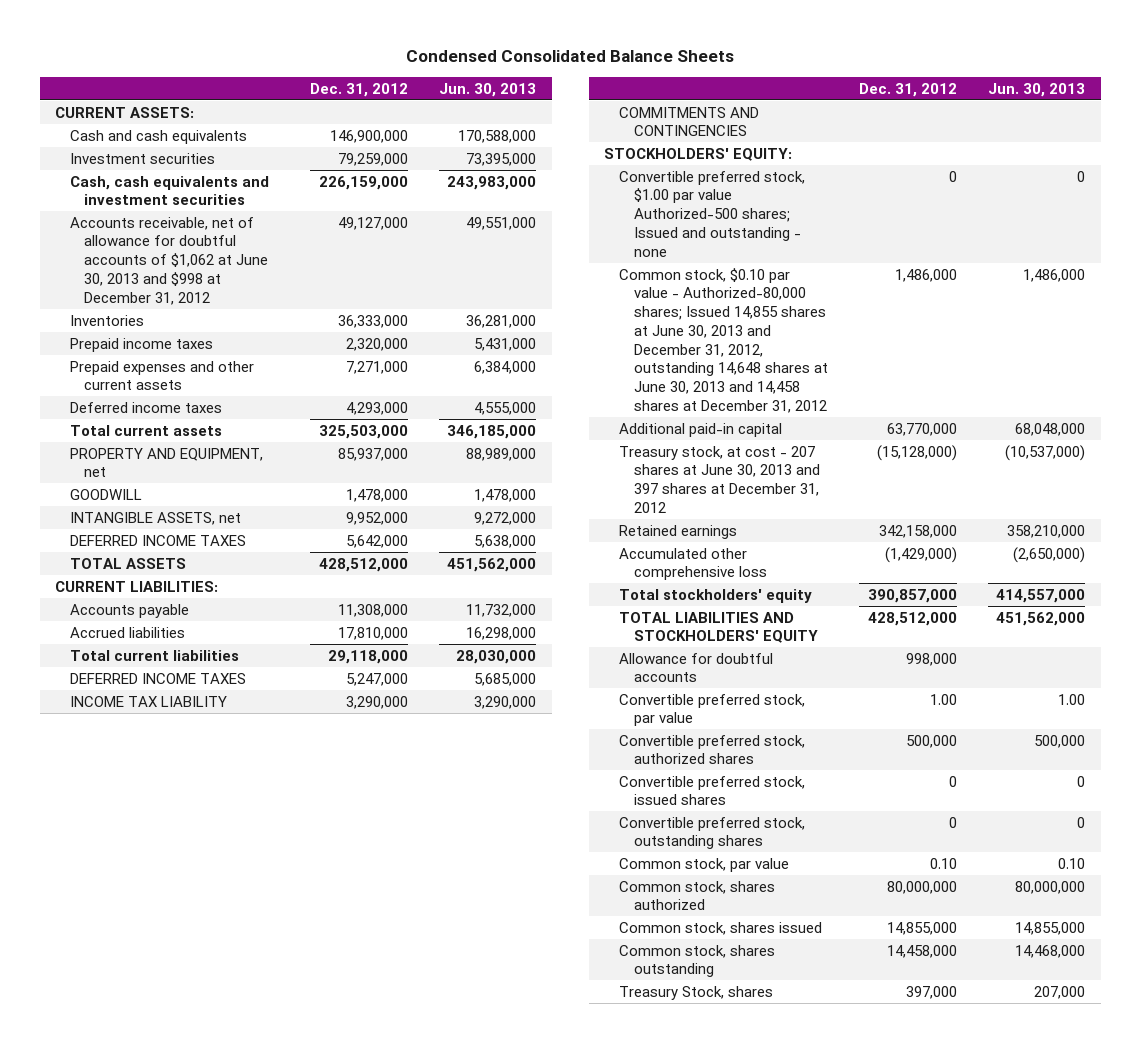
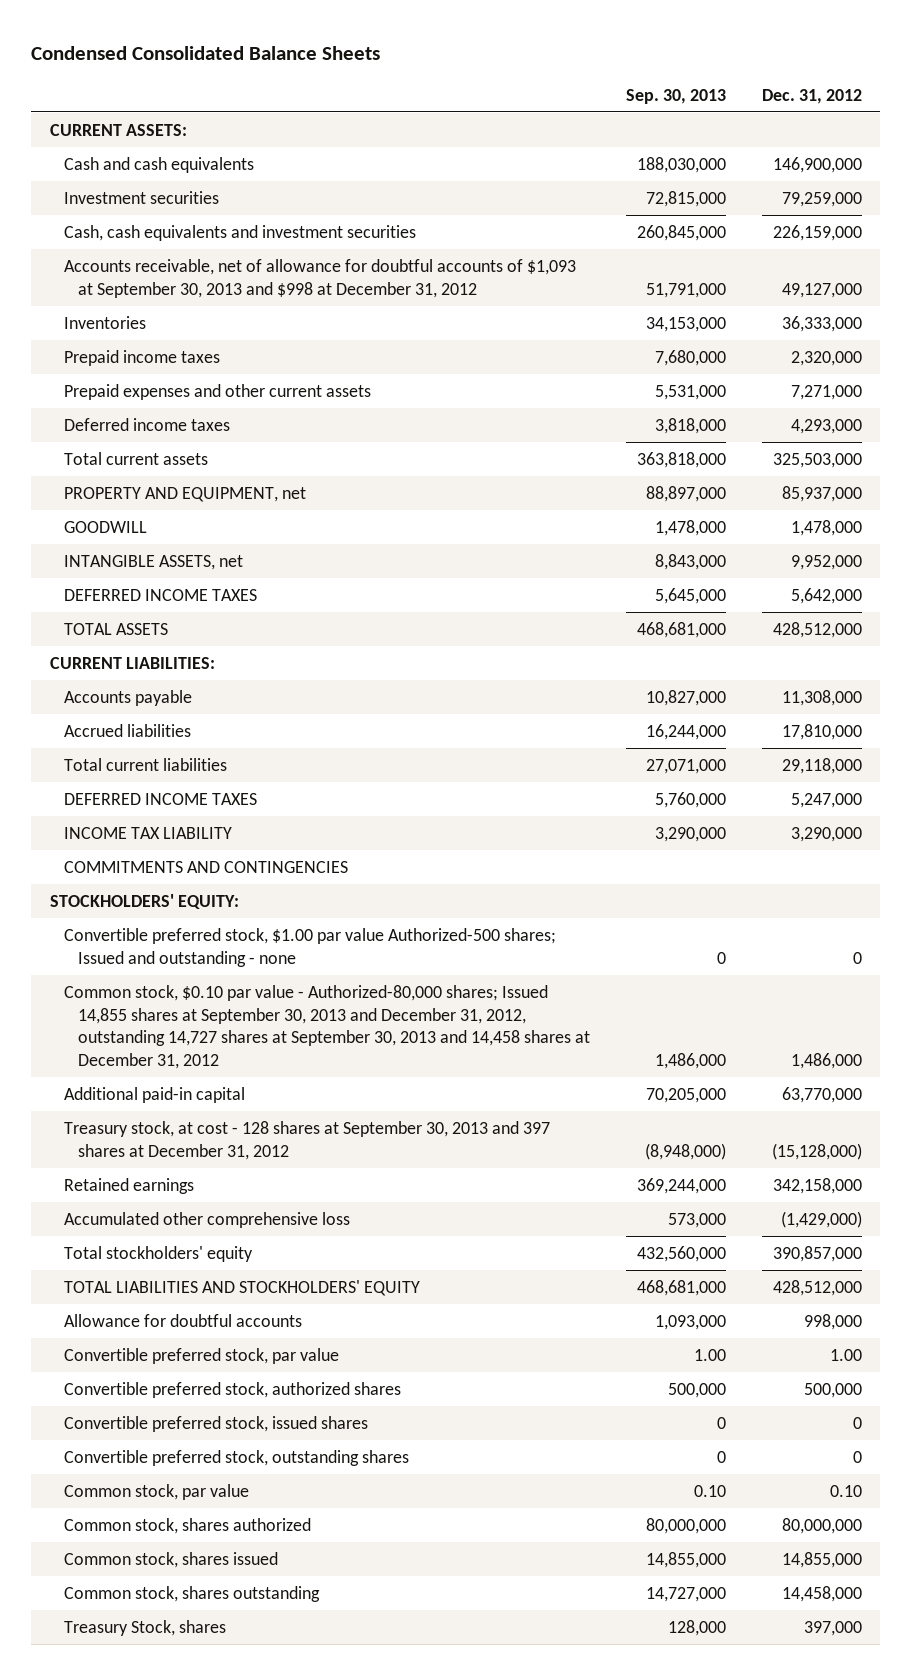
[439,82,537,97] Jun. 30, 2013 -> none
none -> [625,88,726,104] Sep. 30, 2013
[69,216,269,305] Accounts receivable, net of allowance for doubtful accounts of $1,062 at June 30, 2013 and $998 at December 31, 2012 -> [63,258,576,298] Accounts receivable, net of allowance for doubtful accounts of $1,093 at September 30, 2013 and $998 at December 31, 2012
[619,267,828,413] Common stock, $0.10 par value - Authorized-80,000 shares; Issued 14,855 shares at June 30, 2013 and December 31, 2012, outstanding 14,648 shares at June 30, 2013 and 14,458 shares at December 31, 2012 -> [63,984,590,1069] Common stock, $0.10 par value - Authorized-80,000 shares; Issued 14,855 shares at September 30, 2013 and December 31, 2012, outstanding 14,727 shares at September 30, 2013 and 14,458 shares at December 31, 2012
[619,445,820,513] Treasury stock, at cost - 207 shares at June 30, 2013 and 397 shares at December 31, 2012 -> [63,1120,550,1160] Treasury stock, at cost - 128 shares at September 30, 2013 and 397 shares at December 31, 2012

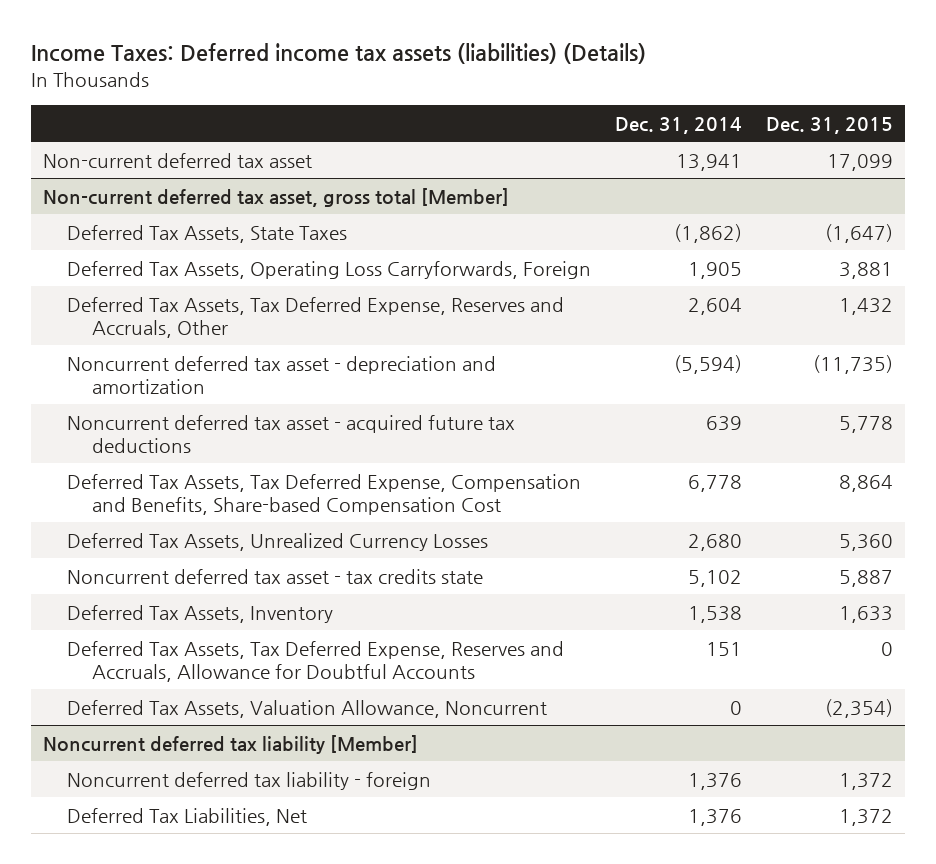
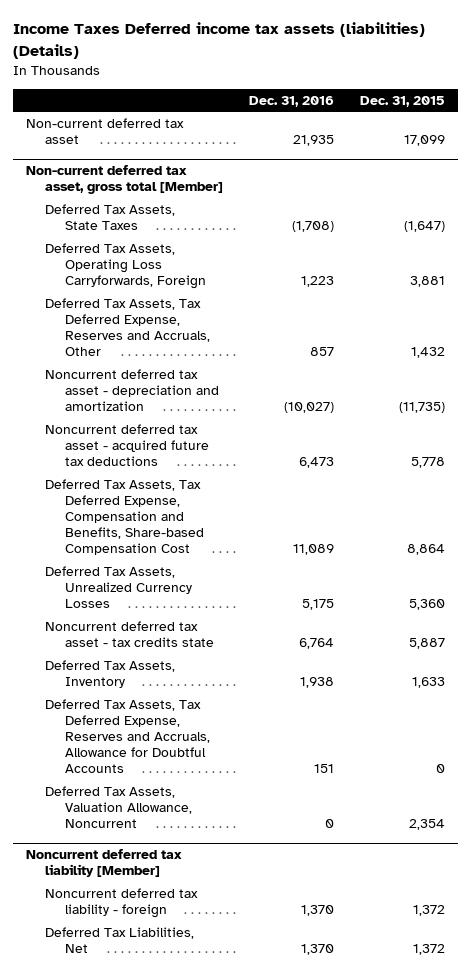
[30,43,646,65] Income Taxes: Deferred income tax assets (liabilities) (Details) -> [12,22,425,59] Income Taxes Deferred income tax assets (liabilities) (Details)
[615,116,743,134] Dec. 31, 2014 -> none
none -> [249,95,335,107] Dec. 31, 2016
[825,698,894,718] (2,354) -> [408,819,445,831] 2,354

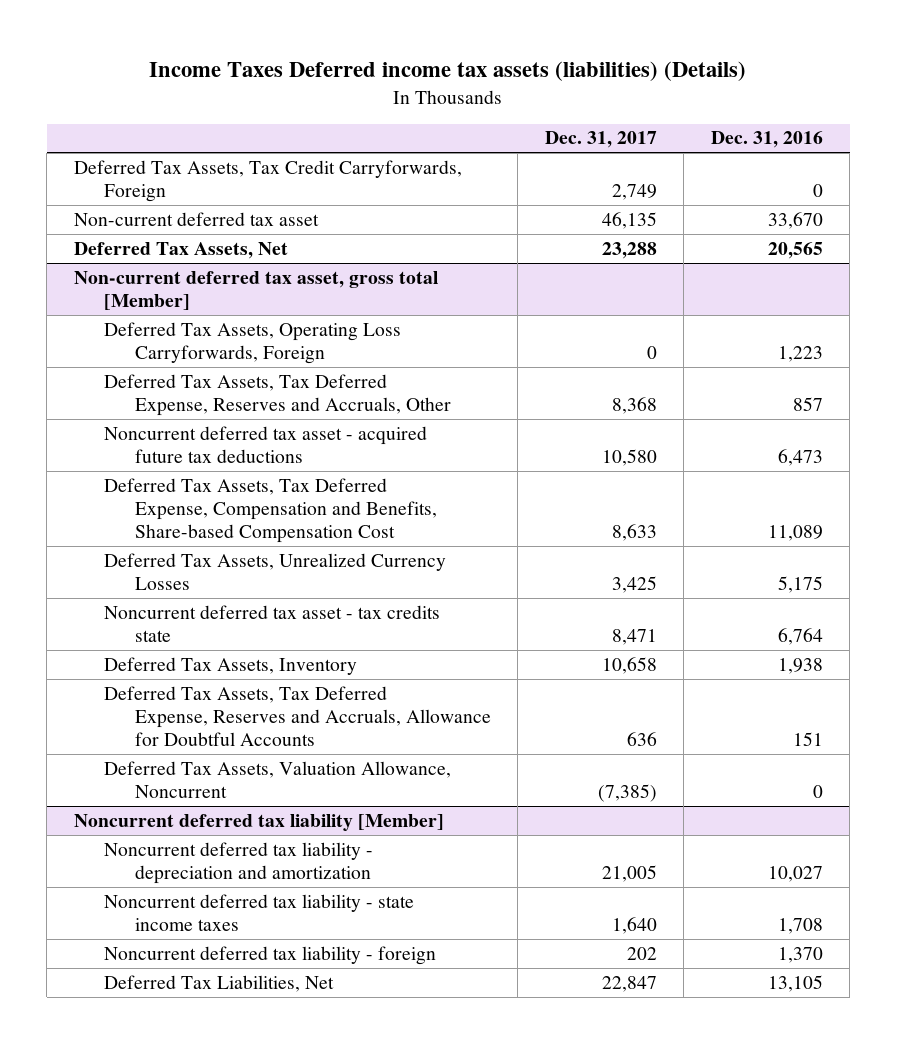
[359,95,445,107] Dec. 31, 2015 -> none
none -> [544,131,657,149] Dec. 31, 2017
none -> [73,159,462,203] Deferred Tax Assets, Tax Credit Carryforwards, Foreign
[293,135,335,147] 21,935 -> [767,211,823,229] 33,670
none -> [73,241,288,259] Deferred Tax Assets, Net
[45,204,176,231] Deferred Tax Assets, State Taxes -> none
[45,369,220,412] Noncurrent deferred tax asset - depreciation and amortization -> none
none -> [104,841,374,885] Noncurrent deferred tax liability - depreciation and amortization
none -> [104,893,415,932] Noncurrent deferred tax liability - state income taxes
[301,944,335,956] 1,370 -> [767,974,823,992] 13,105

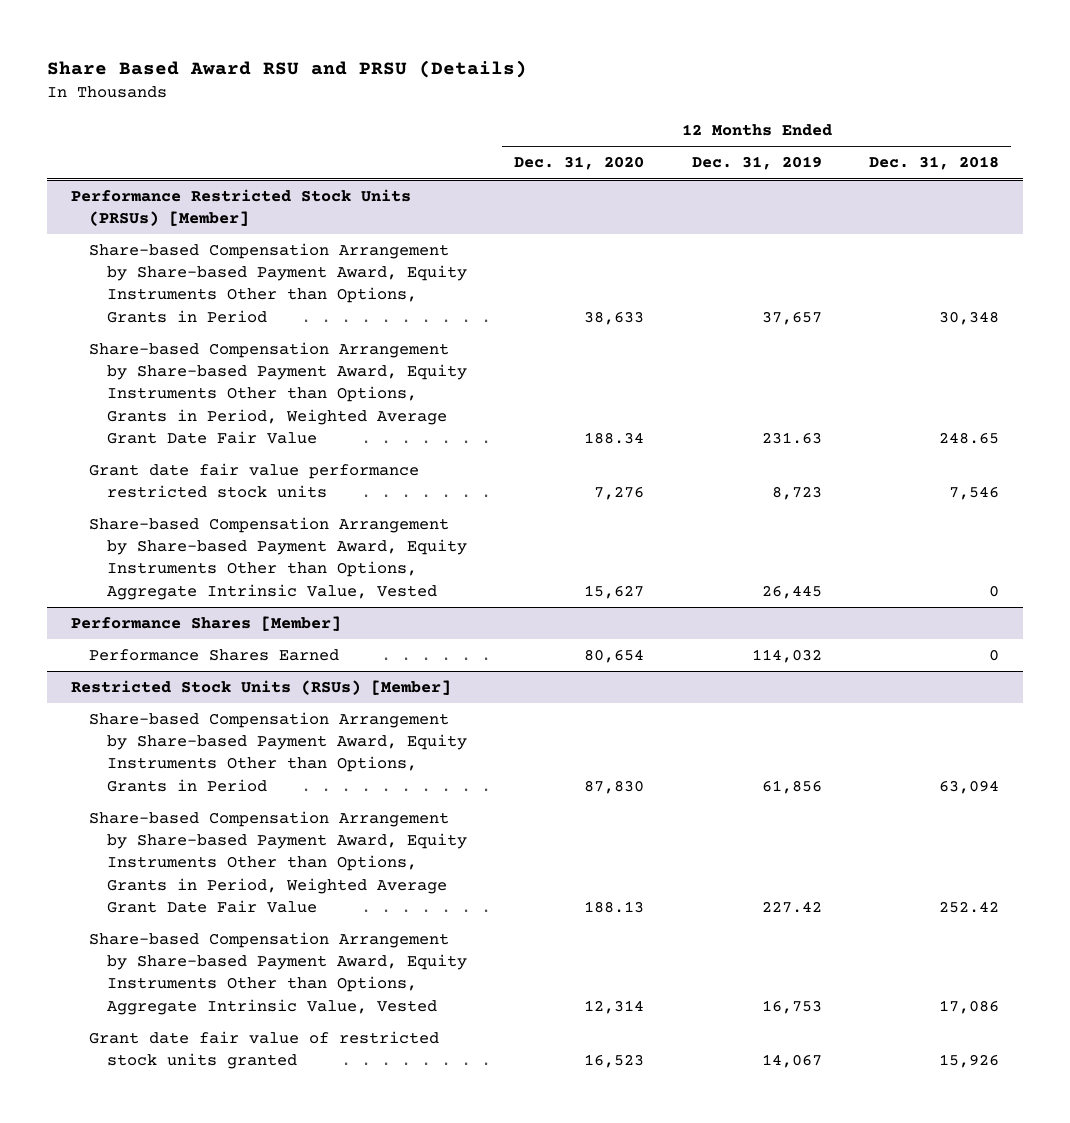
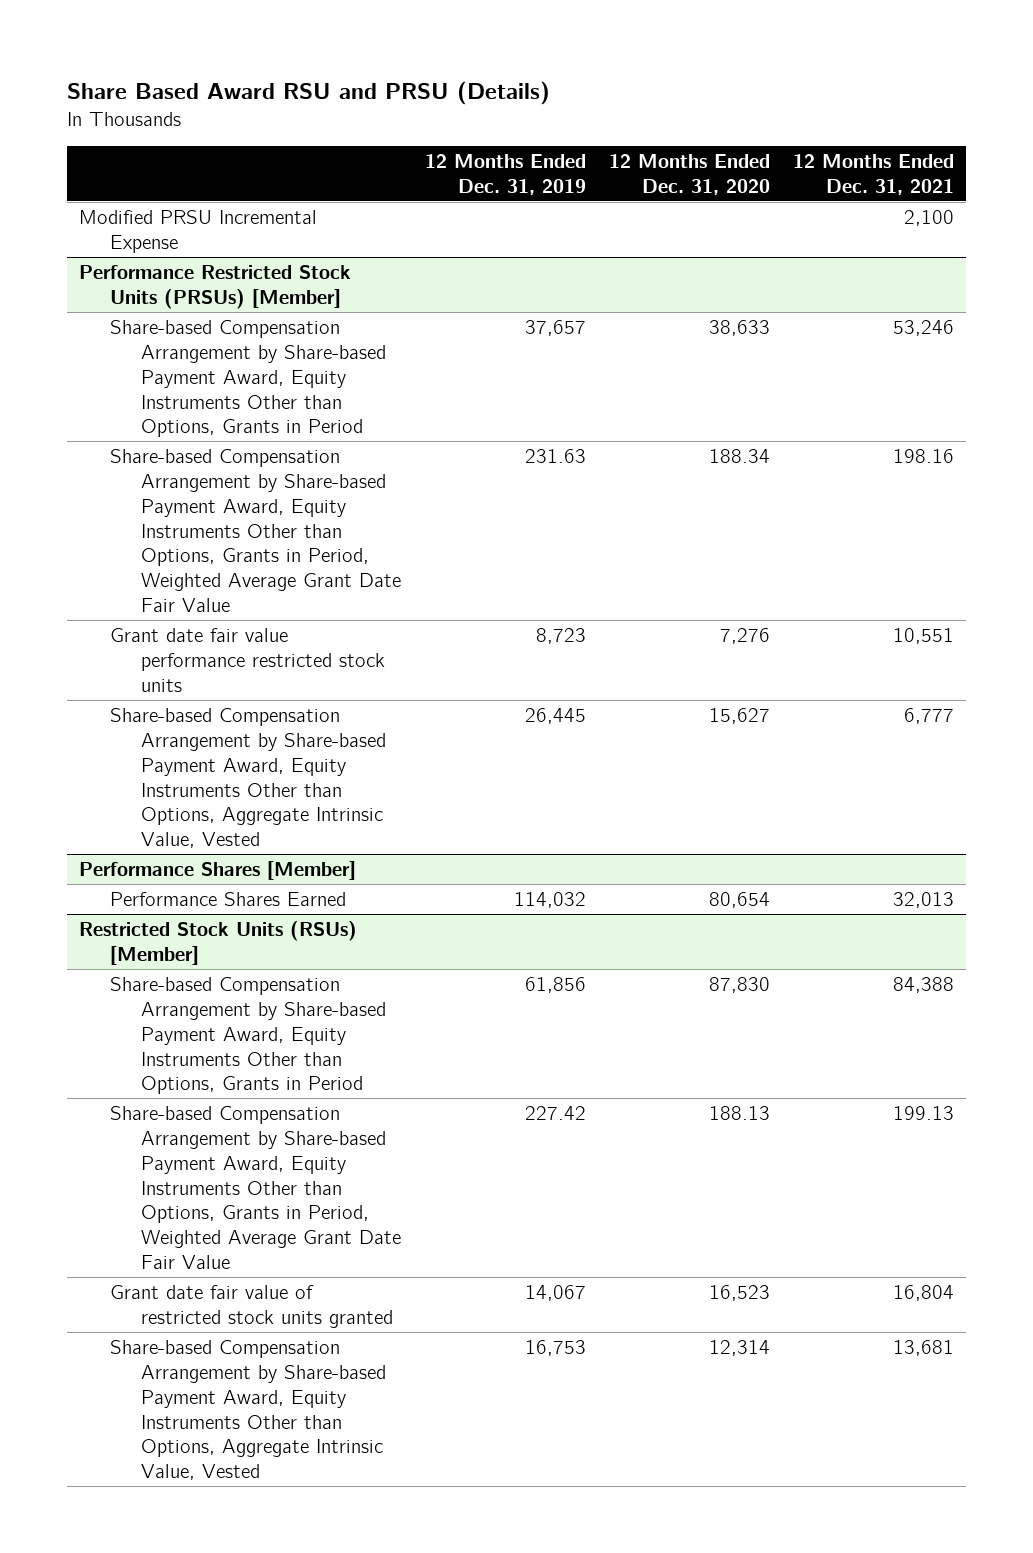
[868,156,999,171] Dec. 31, 2018 -> none
none -> [793,153,955,195] 12 Months Ended Dec. 31, 2021
none -> [78,210,317,253] Modified PRSU Incremental Expense
[88,932,467,1015] Share-based Compensation Arrangement by Share-based Payment Award, Equity Instruments Other than Options, Aggregate Intrinsic Value, Vested -> [110,1340,387,1481] Share-based Compensation Arrangement by Share-based Payment Award, Equity Instruments Other than Options, Aggregate Intrinsic Value, Vested

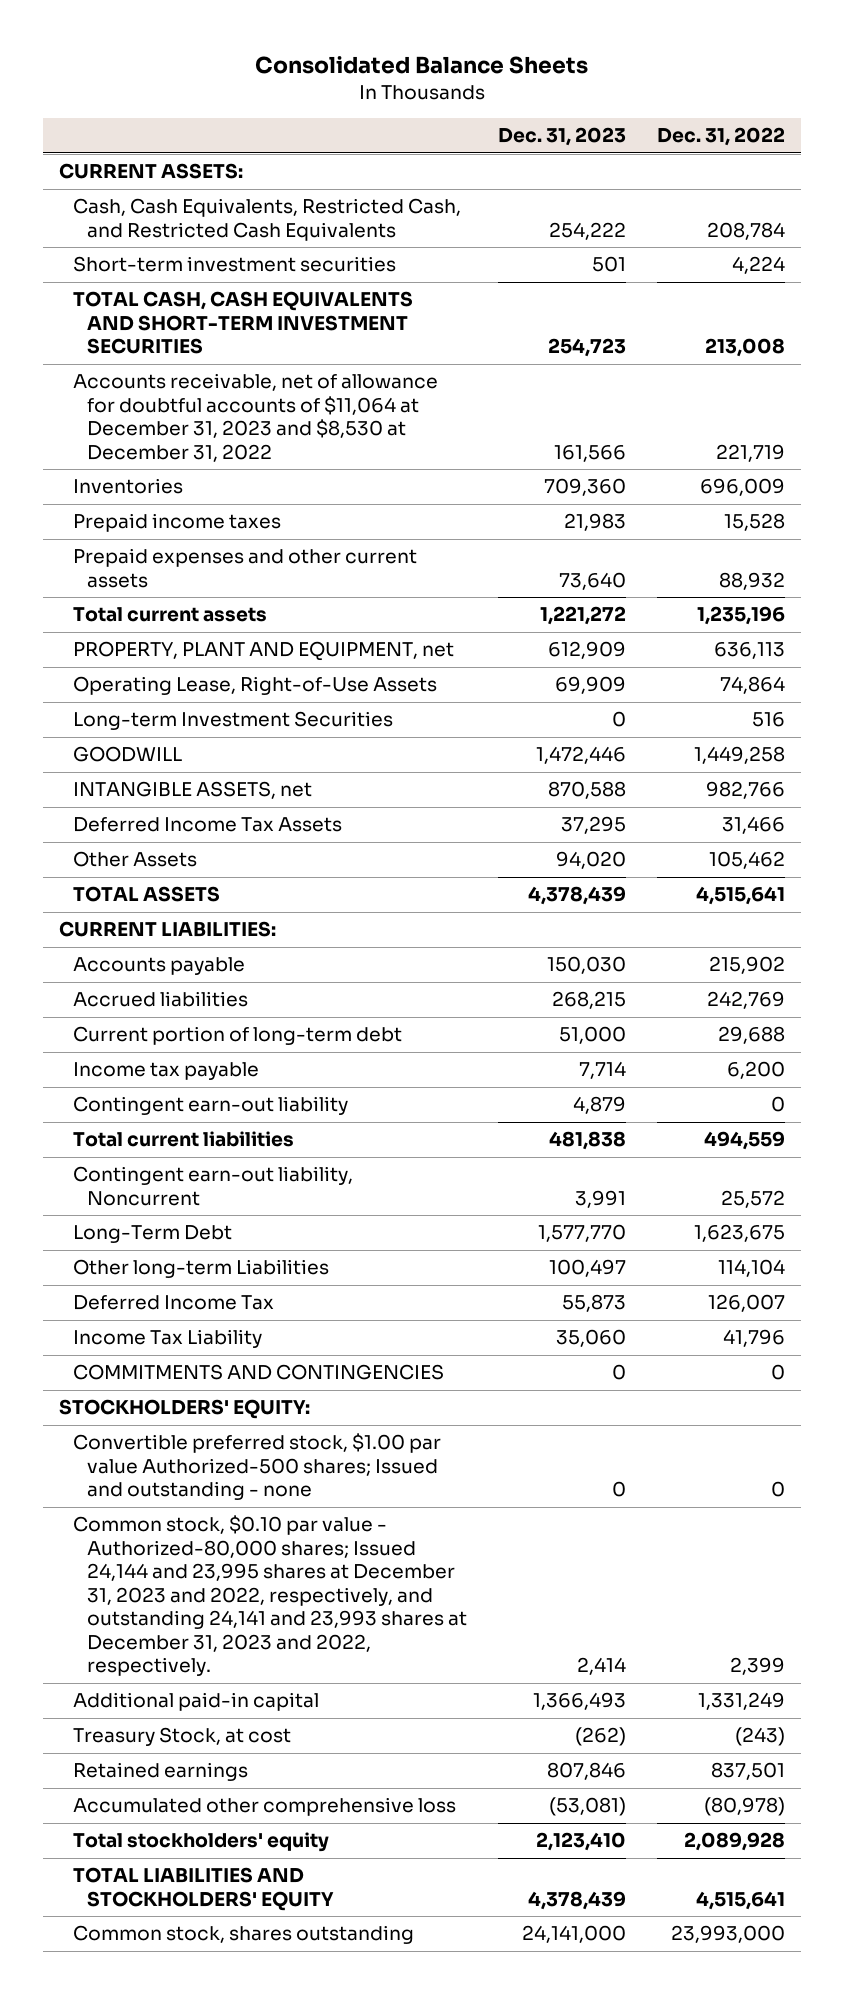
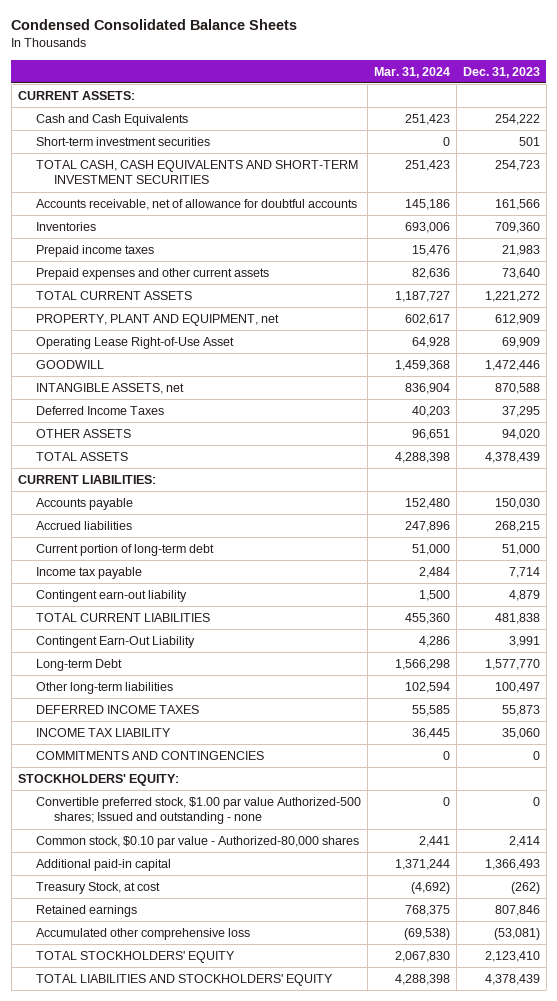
[255,55,589,74] Consolidated Balance Sheets -> [11,19,298,31] Condensed Consolidated Balance Sheets
[657,127,786,147] Dec. 31, 2022 -> none
none -> [373,66,450,78] Mar. 31, 2024
[72,198,461,241] Cash, Cash Equivalents, Restricted Cash, and Restricted Cash Equivalents -> [35,113,188,126] Cash and Cash Equivalents
[72,373,438,462] Accounts receivable, net of allowance for doubtful accounts of $11,064 at December 31, 2023 and $8,530 at December 31, 2022 -> [35,198,357,210] Accounts receivable, net of allowance for doubtful accounts
[72,607,267,623] Total current assets -> [35,290,192,300] TOTAL CURRENT ASSETS
[72,711,393,731] Long-term Investment Securities -> none
[72,676,437,696] Operating Lease, Right-of-Use Assets -> [35,336,234,349] Operating Lease Right-of-Use Asset
[72,817,342,833] Deferred Income Tax Assets -> [35,405,164,415] Deferred Income Taxes
[72,851,197,868] Other Assets -> [35,428,131,438] OTHER ASSETS
[72,1131,294,1148] Total current liabilities -> [35,612,210,622] TOTAL CURRENT LIABILITIES
[72,1166,353,1206] Contingent earn-out liability, Noncurrent -> [35,635,195,648] Contingent Earn-Out Liability
[72,1225,232,1244] Long-Term Debt -> [35,658,122,671] Long-term Debt
[72,1259,329,1279] Other long-term Liabilities -> [35,681,173,694] Other long-term liabilities
[72,1295,274,1311] Deferred Income Tax -> [35,704,199,714] DEFERRED INCOME TAXES
[72,1329,262,1349] Income Tax Liability -> [35,727,171,737] INCOME TAX LIABILITY
[72,1515,467,1677] Common stock, $0.10 par value - Authorized-80,000 shares; Issued 24,144 and 23,995 shares at December 31, 2023 and 2022, respectively, and outstanding 24,141 and 23,993 shares at December 31, 2023 and 2022, respectively. -> [35,835,359,848] Common stock, $0.10 par value - Authorized-80,000 shares
[72,1832,329,1853] Total stockholders' equity -> [35,950,235,963] TOTAL STOCKHOLDERS' EQUITY
[72,1925,414,1945] Common stock, shares outstanding -> none

